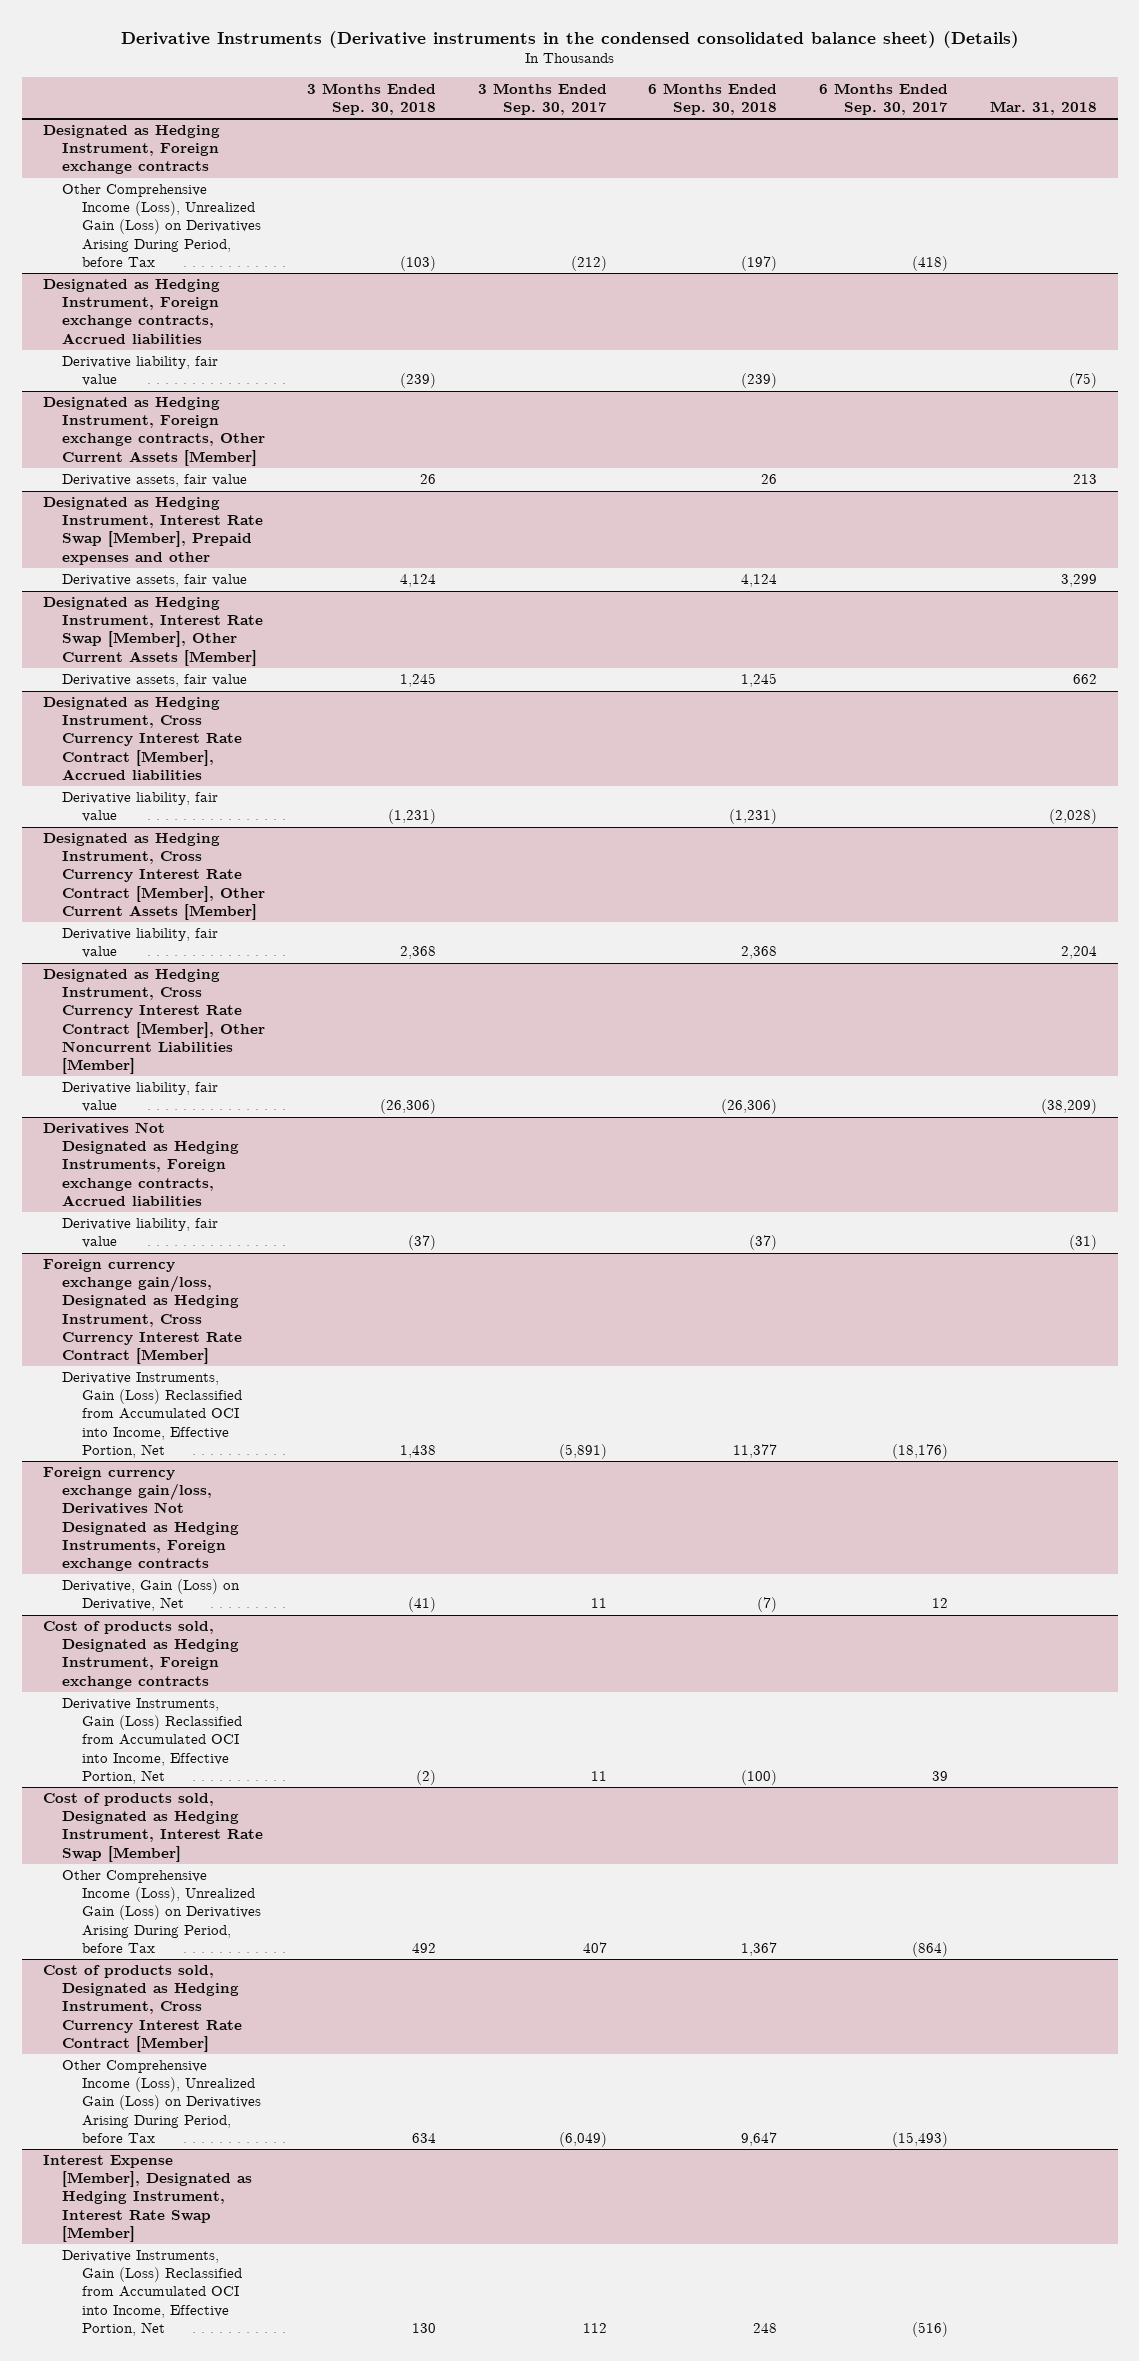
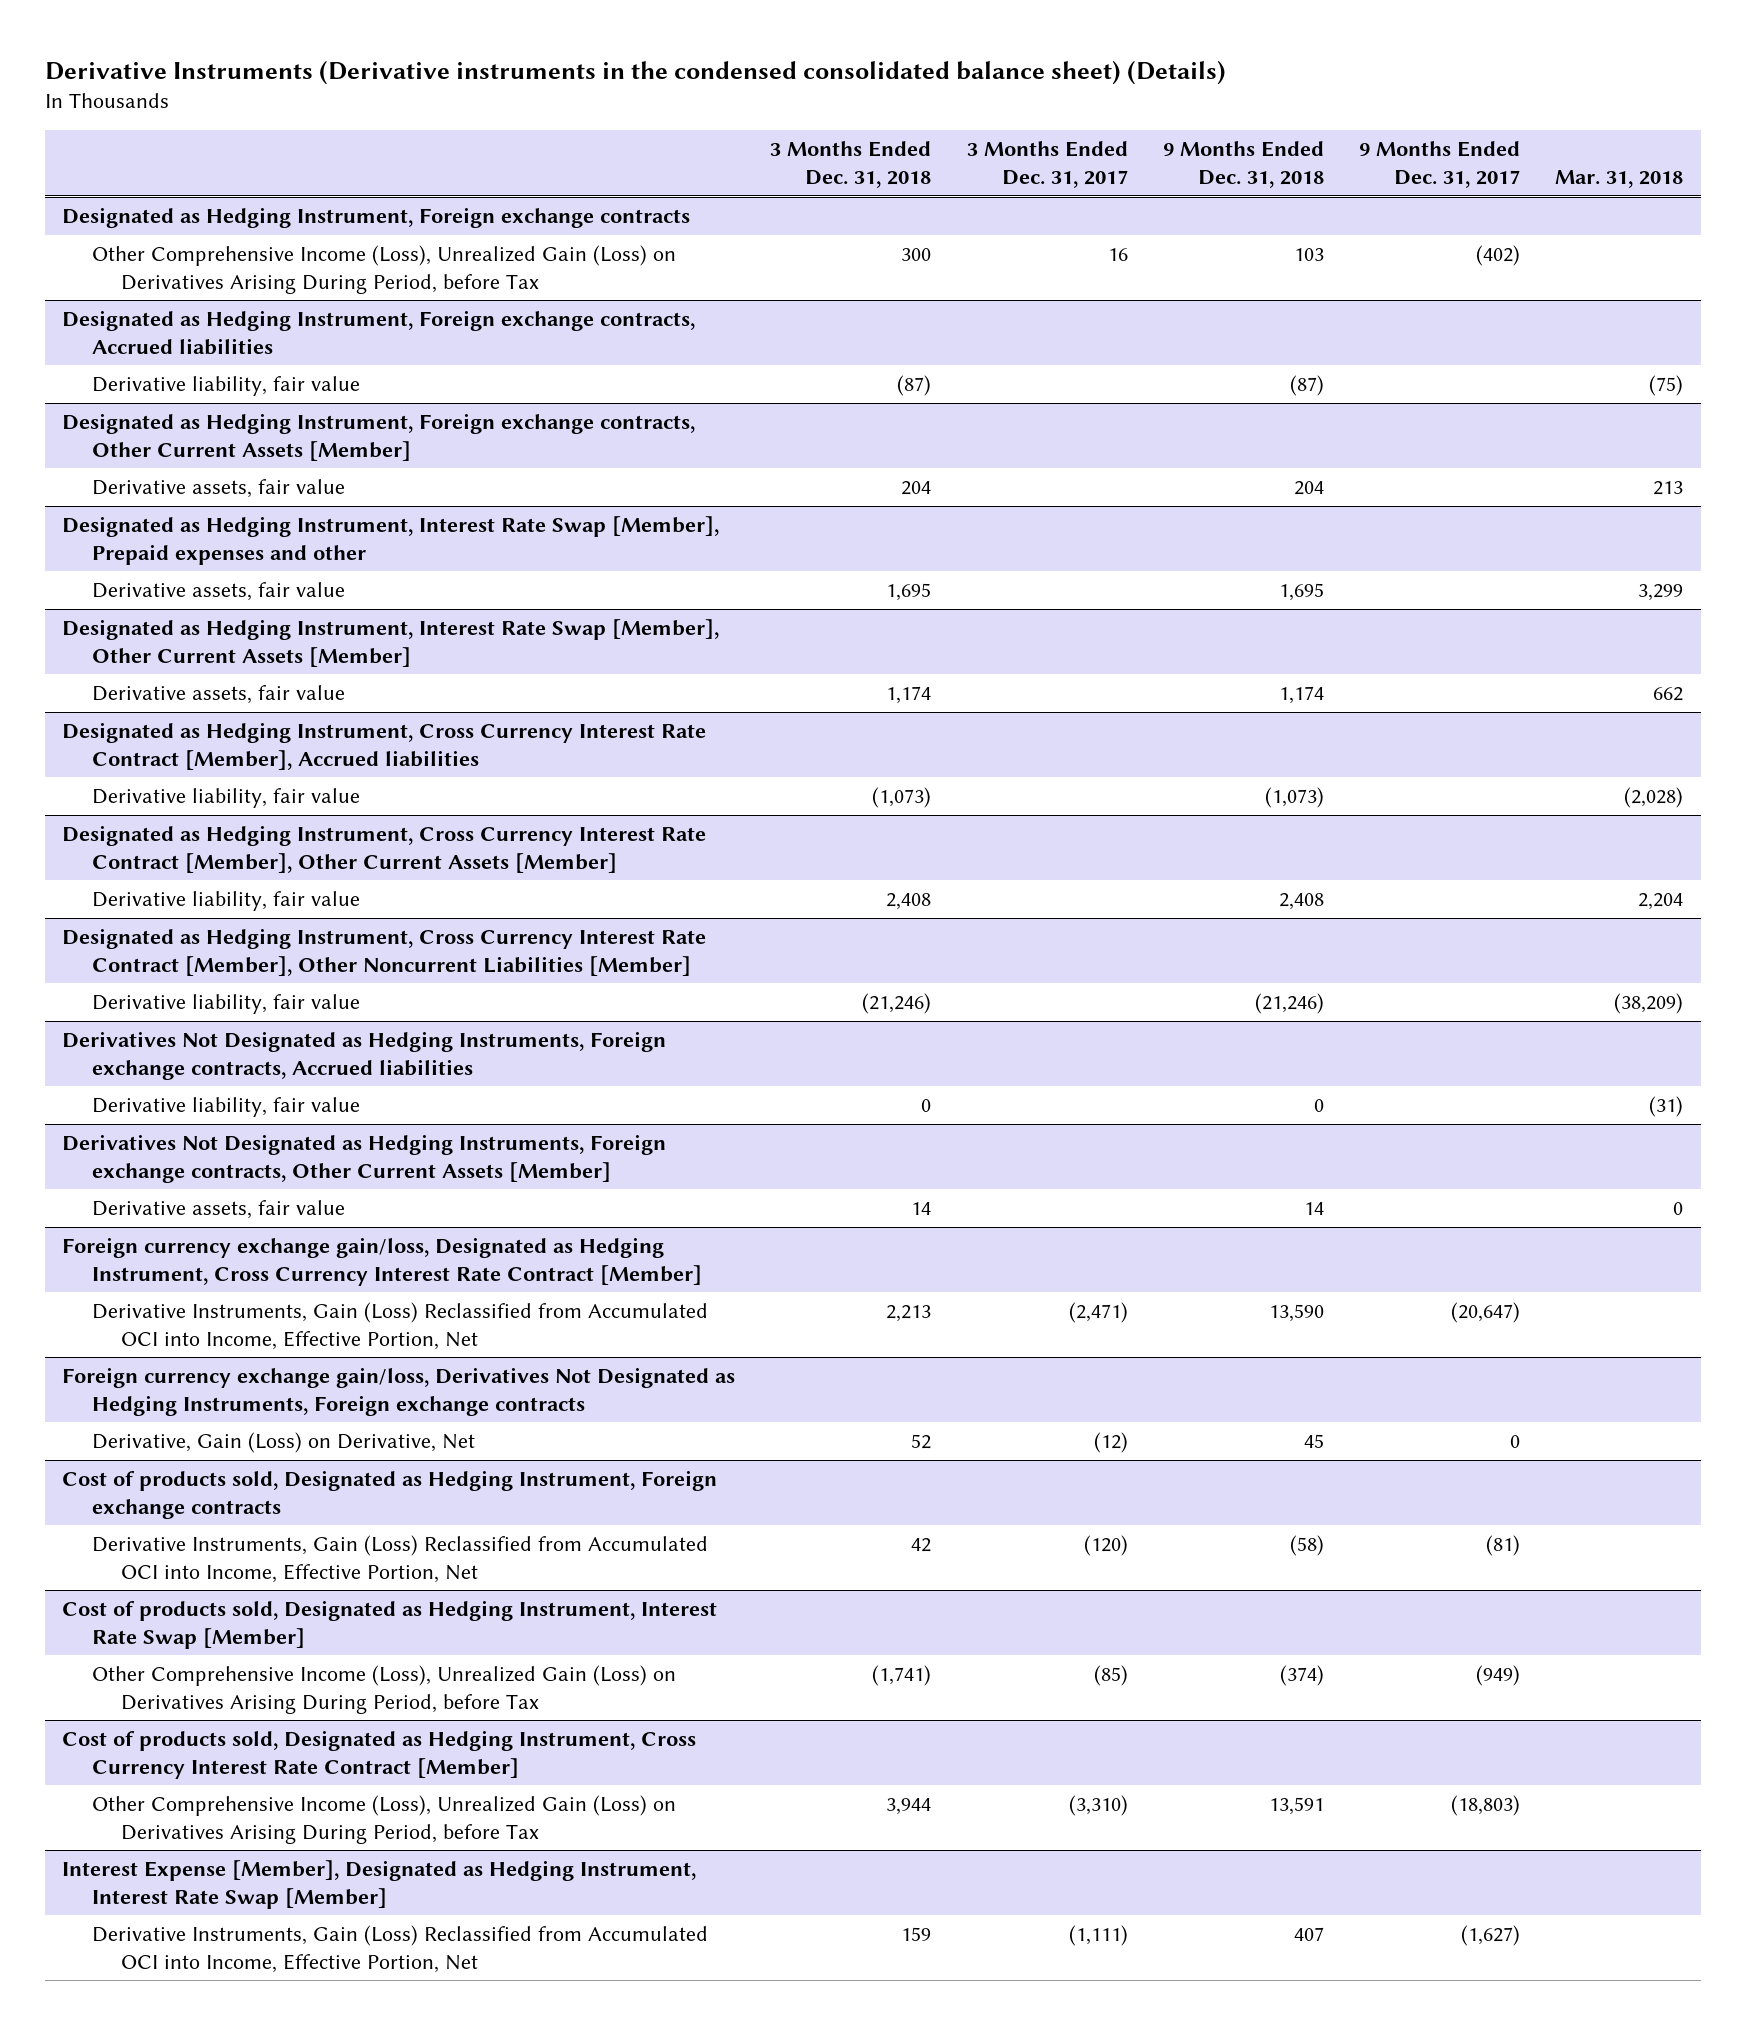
[307,82,437,115] 3 Months Ended Sep. 30, 2018 -> none
[477,82,607,115] 3 Months Ended Sep. 30, 2017 -> none
[648,82,778,115] 6 Months Ended Sep. 30, 2018 -> none
[819,82,949,115] 6 Months Ended Sep. 30, 2017 -> none
none -> [770,141,932,189] 3 Months Ended Dec. 31, 2018
none -> [966,141,1128,189] 3 Months Ended Dec. 31, 2017
none -> [1162,141,1324,189] 9 Months Ended Dec. 31, 2018
none -> [1359,141,1521,189] 9 Months Ended Dec. 31, 2017
none -> [62,1134,667,1183] Derivatives Not Designated as Hedging Instruments, Foreign exchange contracts, Other Current Assets [Member]
none -> [91,1200,345,1220] Derivative assets, fair value

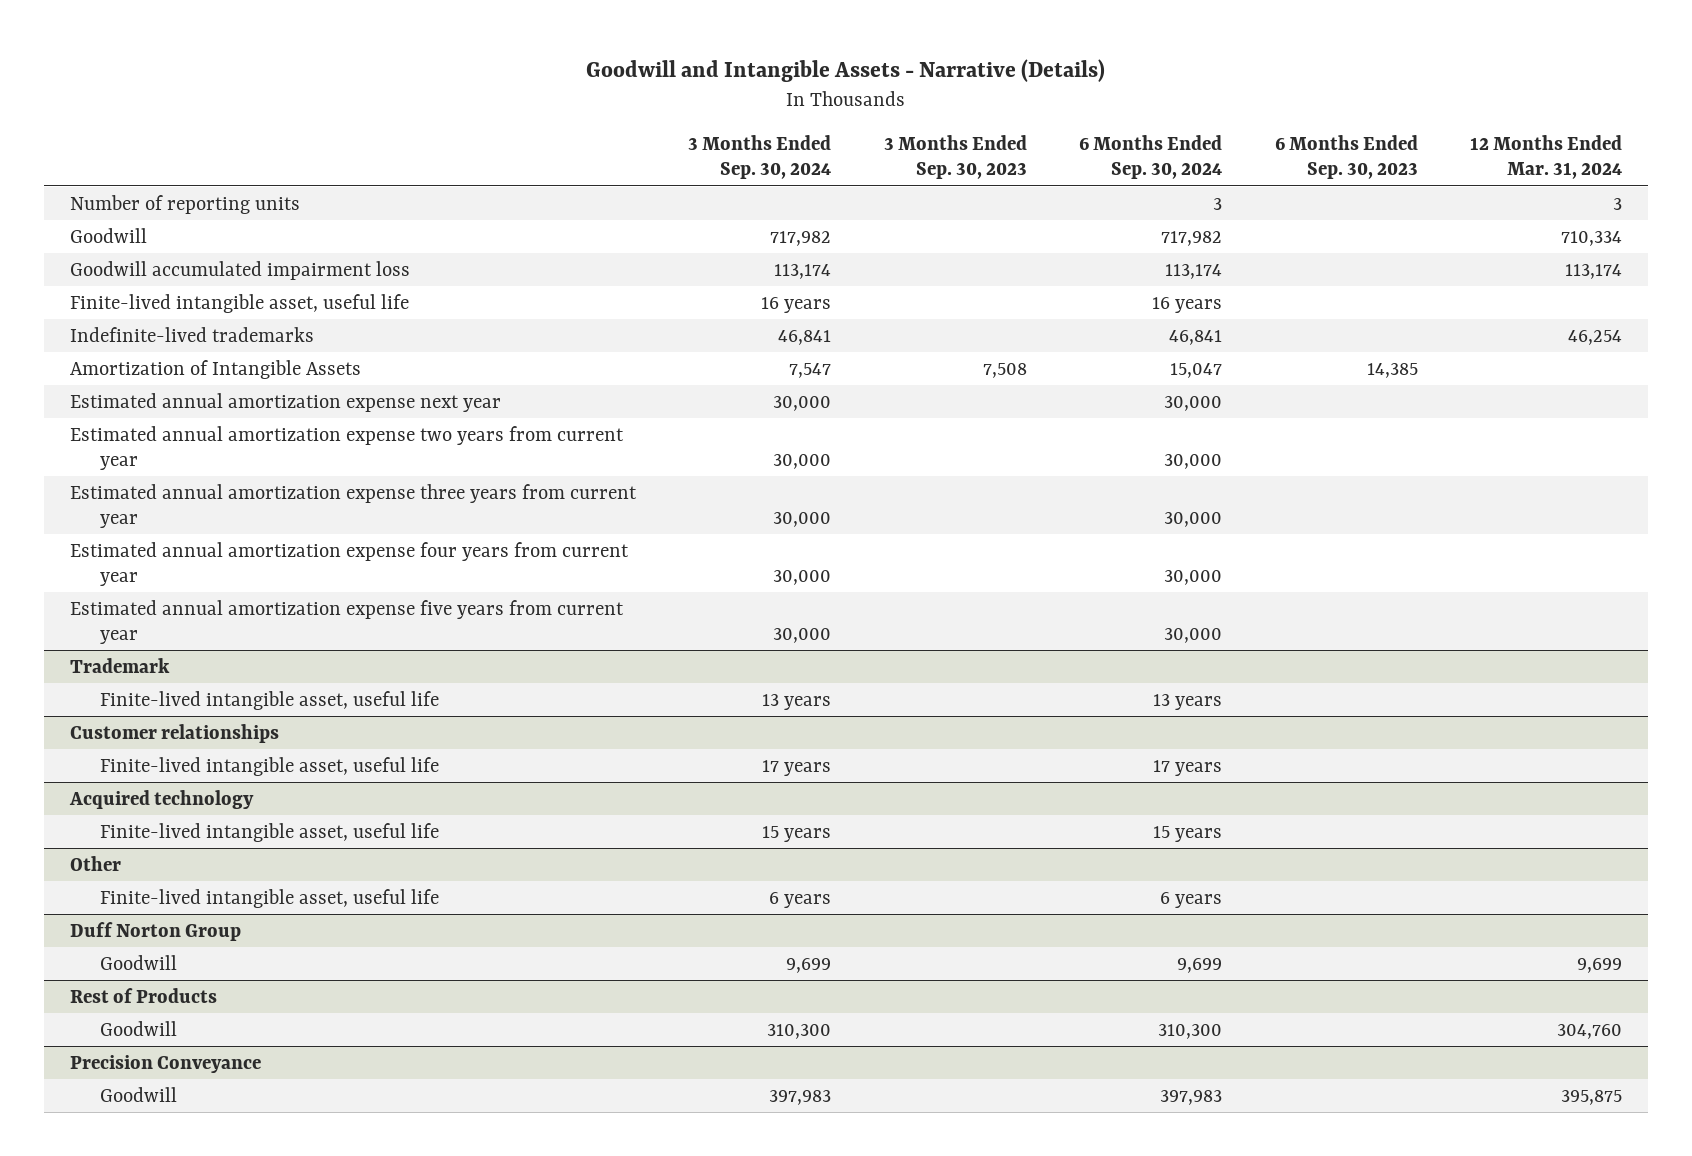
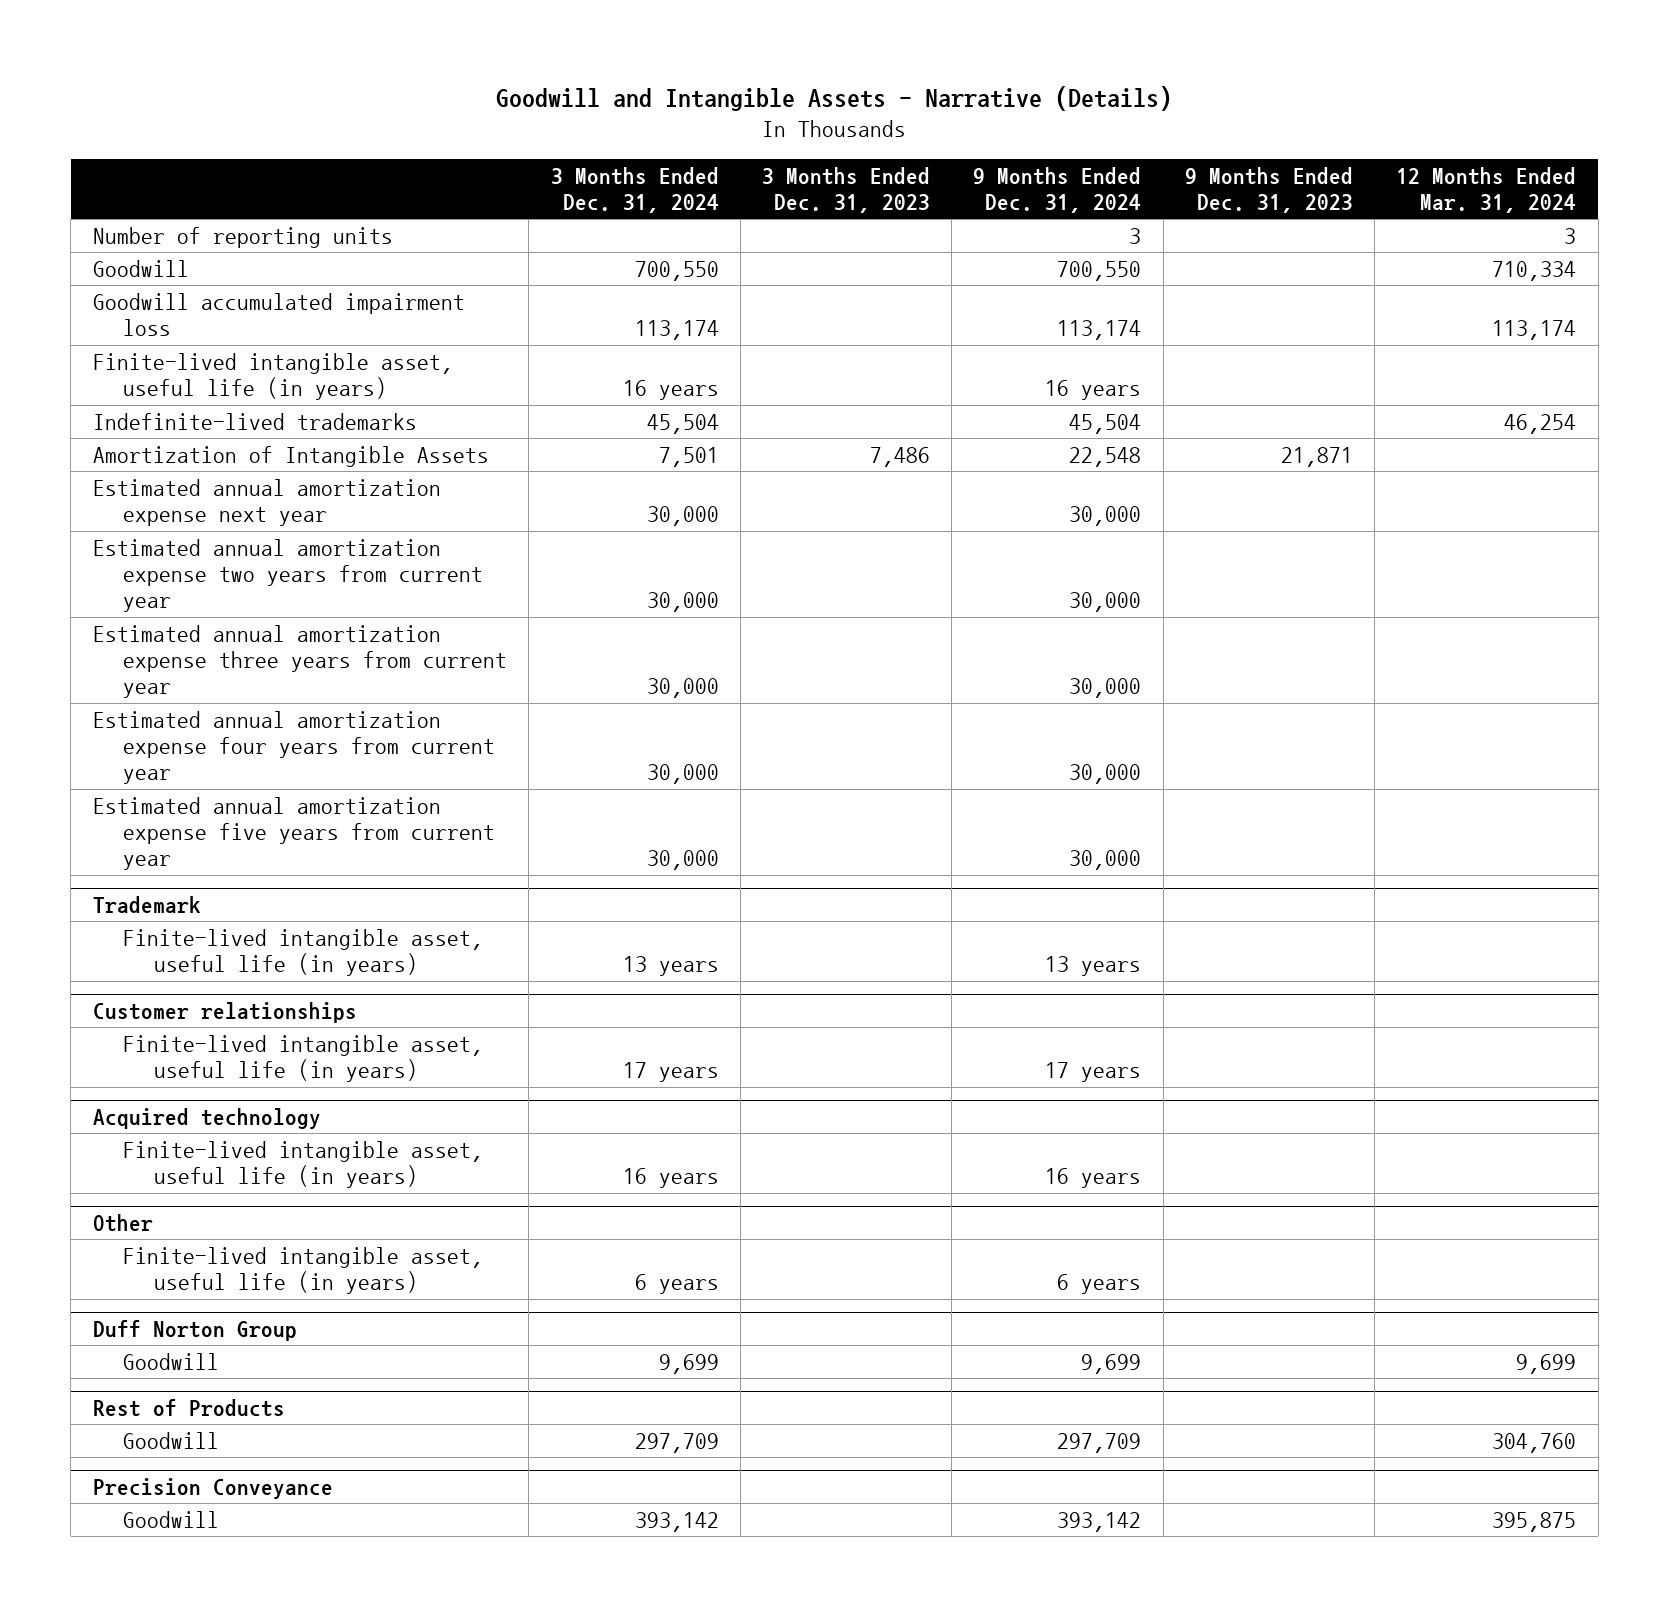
[688,134,832,180] 3 Months Ended Sep. 30, 2024 -> none
[883,134,1027,180] 3 Months Ended Sep. 30, 2023 -> none
[1079,134,1223,180] 6 Months Ended Sep. 30, 2024 -> none
[1274,134,1418,180] 6 Months Ended Sep. 30, 2023 -> none
none -> [550,166,719,213] 3 Months Ended Dec. 31, 2024
none -> [762,166,931,213] 3 Months Ended Dec. 31, 2023
none -> [973,166,1142,213] 9 Months Ended Dec. 31, 2024
none -> [1184,166,1353,213] 9 Months Ended Dec. 31, 2023
[69,293,409,313] Finite-lived intangible asset, useful life -> [92,352,453,401] Finite-lived intangible asset, useful life (in years)
[100,690,440,710] Finite-lived intangible asset, useful life -> [123,928,484,977] Finite-lived intangible asset, useful life (in years)
[100,756,440,776] Finite-lived intangible asset, useful life -> [123,1034,484,1083] Finite-lived intangible asset, useful life (in years)
[100,822,440,842] Finite-lived intangible asset, useful life -> [123,1140,484,1189] Finite-lived intangible asset, useful life (in years)
[100,888,440,908] Finite-lived intangible asset, useful life -> [123,1246,484,1295] Finite-lived intangible asset, useful life (in years)

